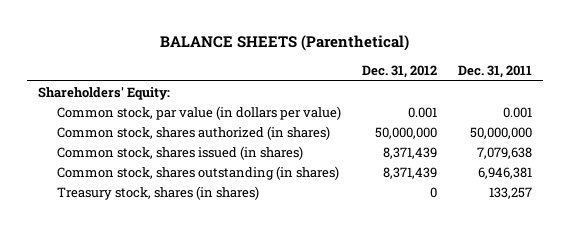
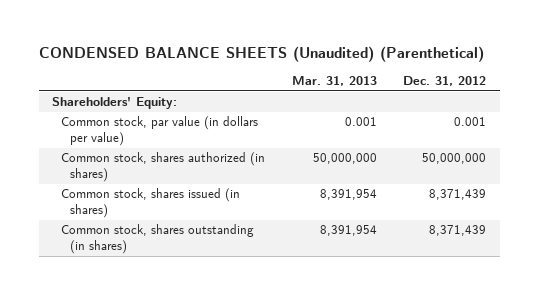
[160,35,410,52] BALANCE SHEETS (Parenthetical) -> [38,46,484,63] CONDENSED BALANCE SHEETS (Unaudited) (Parenthetical)
[458,65,533,79] Dec. 31, 2011 -> none
none -> [291,76,377,87] Mar. 31, 2013
[57,185,260,200] Treasury stock, shares (in shares) -> none

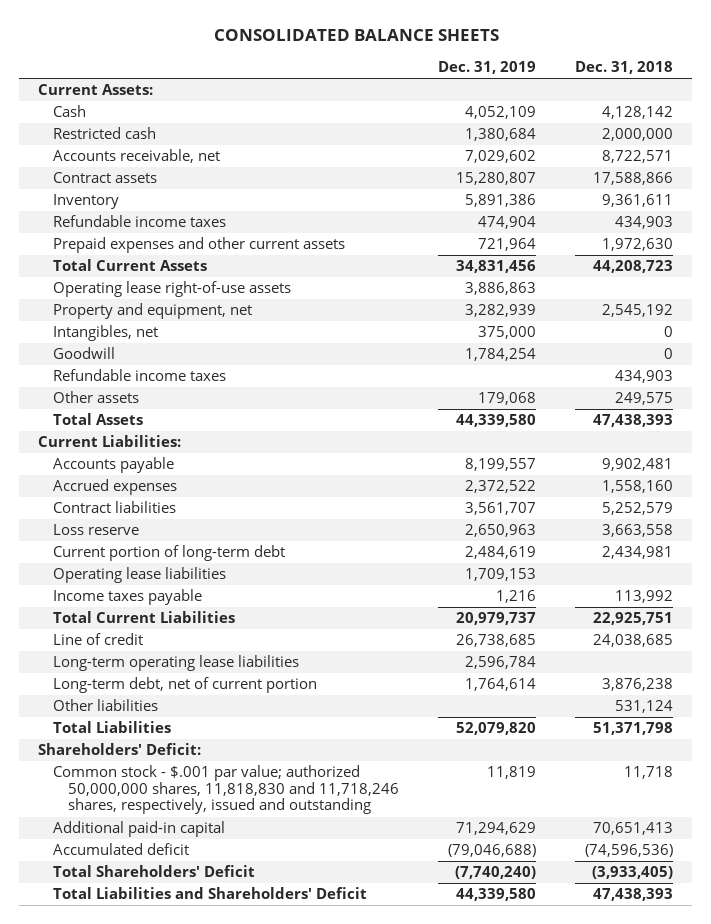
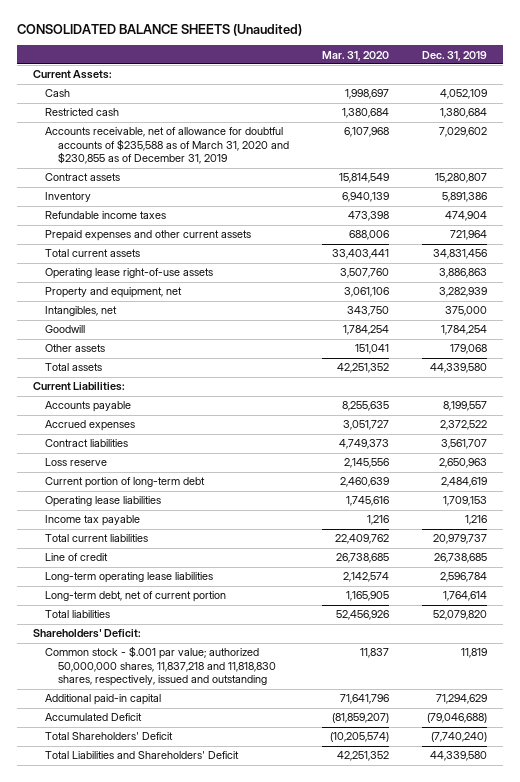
[213,29,499,42] CONSOLIDATED BALANCE SHEETS -> [16,24,302,37] CONSOLIDATED BALANCE SHEETS (Unaudited)
[574,60,673,74] Dec. 31, 2018 -> none
none -> [321,50,389,61] Mar. 31, 2020
[53,149,221,164] Accounts receivable, net -> [45,127,289,165] Accounts receivable, net of allowance for doubtful accounts of $235,588 as of March 31, 2020 and $230,855 as of December 31, 2019
[53,259,208,272] Total Current Assets -> [45,249,141,258] Total current assets
[53,369,227,382] Refundable income taxes -> none
[53,413,144,426] Total Assets -> [45,363,103,372] Total assets
[53,589,203,606] Income taxes payable -> [45,515,141,527] Income tax payable
[53,611,236,624] Total Current Liabilities -> [45,534,149,543] Total current liabilities
[53,699,159,712] Other liabilities -> none
[53,721,172,734] Total Liabilities -> [45,610,111,619] Total liabilities
[53,765,399,815] Common stock - $.001 par value; authorized 50,000,000 shares, 11,818,830 and 11,718,246 shares, respectively, issued and outstanding -> [45,646,276,687] Common stock - $.001 par value; authorized 50,000,000 shares, 11,837,218 and 11,818,830 shares, respectively, issued and outstanding
[53,843,190,856] Accumulated deficit -> [45,713,143,722] Accumulated Deficit

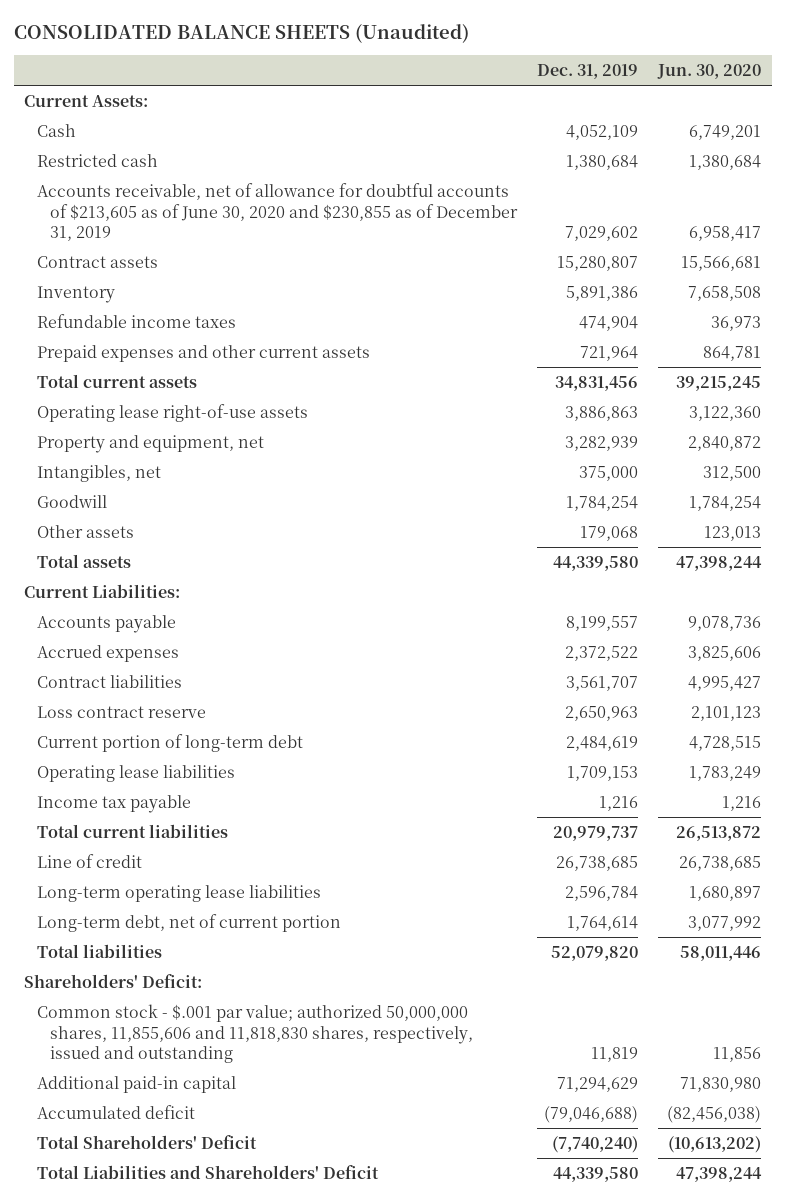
[321,50,389,61] Mar. 31, 2020 -> none
none -> [657,64,762,80] Jun. 30, 2020
[45,127,289,165] Accounts receivable, net of allowance for doubtful accounts of $235,588 as of March 31, 2020 and $230,855 as of December 31, 2019 -> [36,182,518,242] Accounts receivable, net of allowance for doubtful accounts of $213,605 as of June 30, 2020 and $230,855 as of December 31, 2019
[45,458,108,467] Loss reserve -> [36,705,206,718] Loss contract reserve
[45,646,276,687] Common stock - $.001 par value; authorized 50,000,000 shares, 11,837,218 and 11,818,830 shares, respectively, issued and outstanding -> [36,1003,473,1064] Common stock - $.001 par value; authorized 50,000,000 shares, 11,855,606 and 11,818,830 shares, respectively, issued and outstanding
[45,713,143,722] Accumulated Deficit -> [36,1104,195,1119] Accumulated deficit

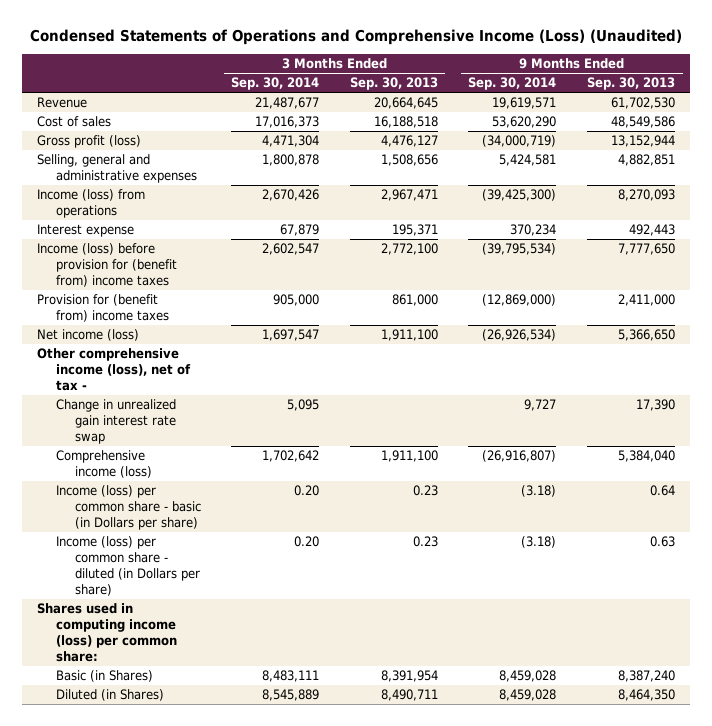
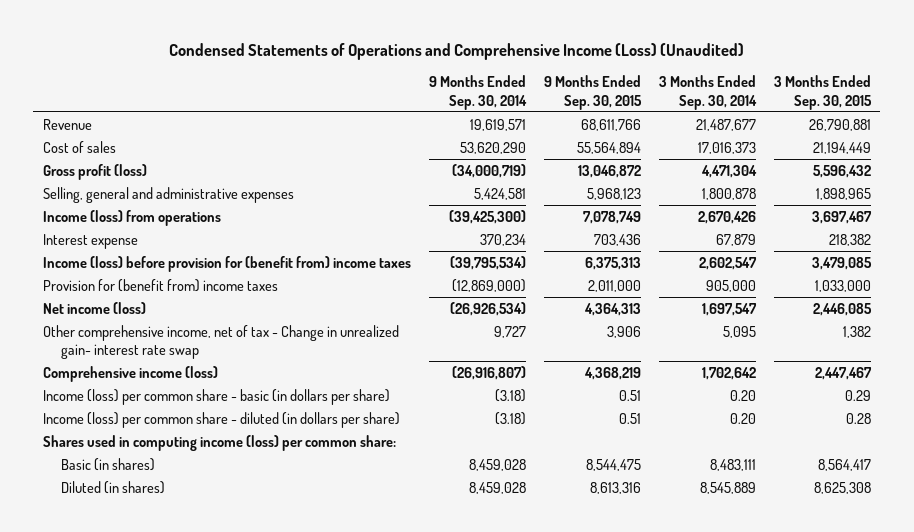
[349,77,438,91] Sep. 30, 2013 -> none
[586,77,675,91] Sep. 30, 2013 -> none
none -> [543,75,642,110] 9 Months Ended Sep. 30, 2015
none -> [774,75,873,110] 3 Months Ended Sep. 30, 2015
[37,348,191,392] Other comprehensive income (loss), net of tax - -> none
[55,399,176,445] Change in unrealized gain interest rate swap -> [42,324,399,359] Other comprehensive income, net of tax - Change in unrealized gain- interest rate swap
[55,485,201,531] Income (loss) per common share - basic (in Dollars per share) -> [42,388,390,405] Income (loss) per common share - basic (in dollars per share)
[55,536,200,597] Income (loss) per common share - diluted (in Dollars per share) -> [42,411,400,428] Income (loss) per common share - diluted (in dollars per share)
[55,670,153,683] Basic (in Shares) -> [61,457,156,471] Basic (in shares)
[55,689,164,702] Diluted (in Shares) -> [61,480,166,494] Diluted (in shares)

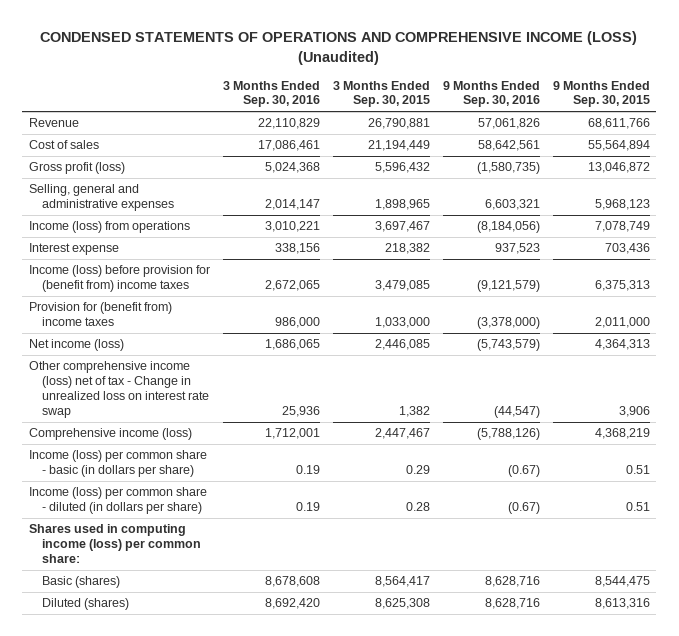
[168,43,744,61] Condensed Statements of Operations and Comprehensive Income (Loss) (Unaudited) -> [40,31,638,65] CONDENSED STATEMENTS OF OPERATIONS AND COMPREHENSIVE INCOME (LOSS) (Unaudited)
[428,75,527,110] 9 Months Ended Sep. 30, 2014 -> none
[659,75,758,110] 3 Months Ended Sep. 30, 2014 -> none
none -> [222,80,320,108] 3 Months Ended Sep. 30, 2016
none -> [442,80,540,108] 9 Months Ended Sep. 30, 2016
[42,324,399,359] Other comprehensive income, net of tax - Change in unrealized gain- interest rate swap -> [28,361,210,418] Other comprehensive income (loss) net of tax - Change in unrealized loss on interest rate swap
[61,457,156,471] Basic (in shares) -> [42,576,121,589] Basic (shares)
[61,480,166,494] Diluted (in shares) -> [42,598,130,611] Diluted (shares)

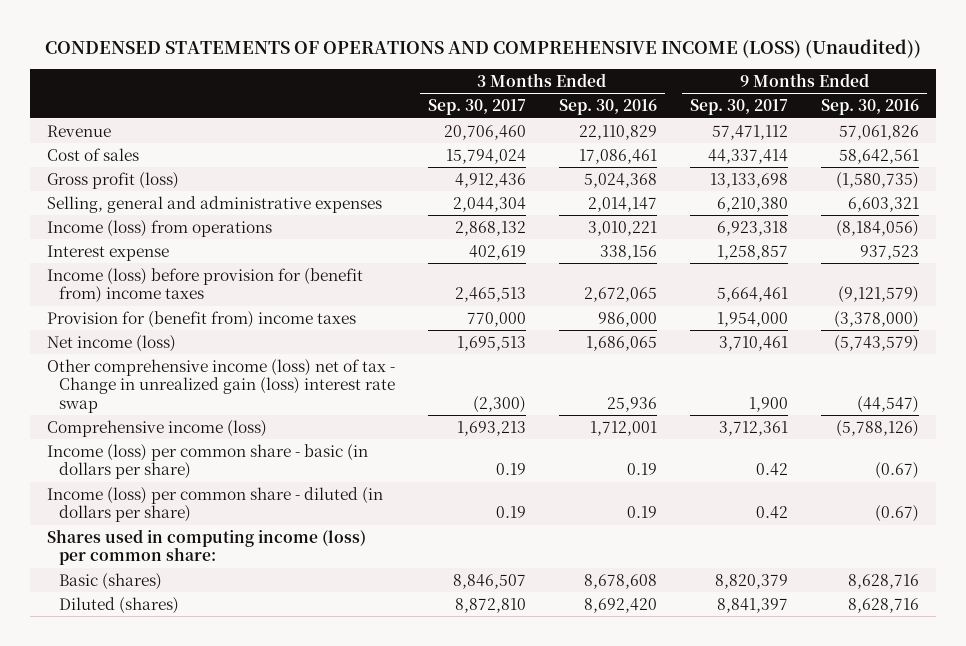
[40,31,638,65] CONDENSED STATEMENTS OF OPERATIONS AND COMPREHENSIVE INCOME (LOSS) (Unaudited) -> [44,39,921,59] CONDENSED STATEMENTS OF OPERATIONS AND COMPREHENSIVE INCOME (LOSS) (Unaudited))
[332,80,430,108] 3 Months Ended Sep. 30, 2015 -> none
[552,80,650,108] 9 Months Ended Sep. 30, 2015 -> none
none -> [427,99,526,116] Sep. 30, 2017
none -> [690,99,789,116] Sep. 30, 2017
[28,361,210,418] Other comprehensive income (loss) net of tax - Change in unrealized loss on interest rate swap -> [46,358,395,413] Other comprehensive income (loss) net of tax - Change in unrealized gain (loss) interest rate swap

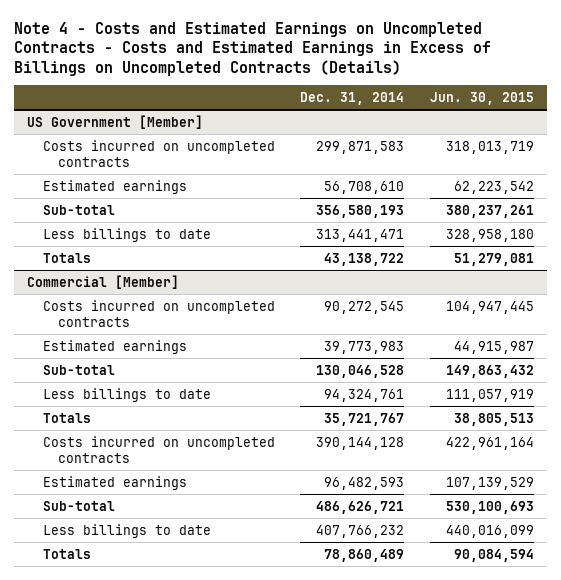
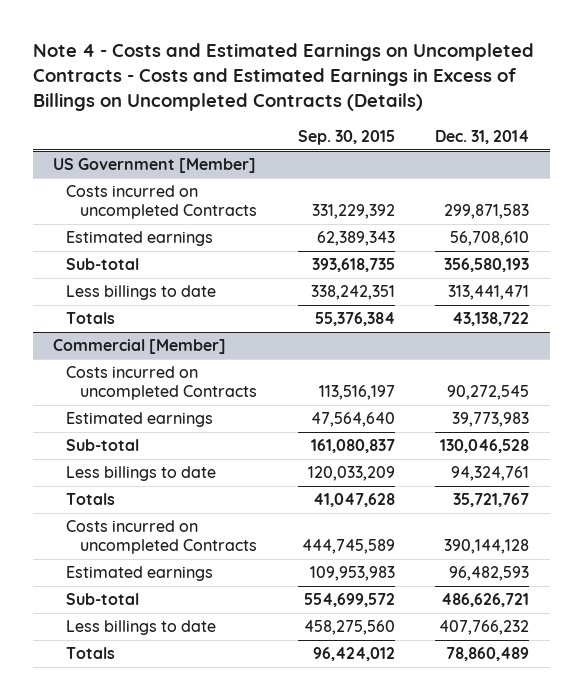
[430,91,535,105] Jun. 30, 2015 -> none
none -> [297,130,395,146] Sep. 30, 2015
[42,139,275,167] Costs incurred on uncompleted contracts -> [66,184,257,220] Costs incurred on uncompleted Contracts
[42,299,275,327] Costs incurred on uncompleted contracts -> [66,365,257,401] Costs incurred on uncompleted Contracts
[42,435,275,463] Costs incurred on uncompleted contracts -> [66,519,257,555] Costs incurred on uncompleted Contracts

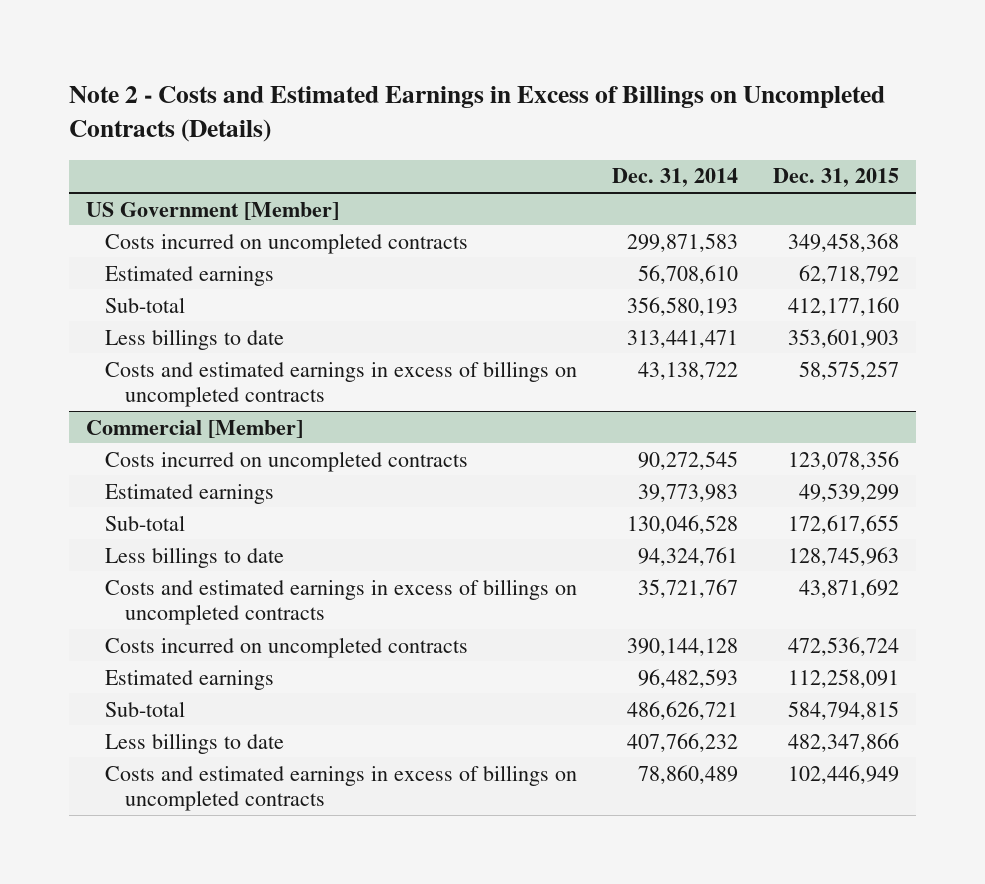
[32,43,534,112] Note 4 - Costs and Estimated Earnings on Uncompleted Contracts - Costs and Estimated Earnings in Excess of Billings on Uncompleted Contracts (Details) -> [68,86,885,143] Note 2 - Costs and Estimated Earnings in Excess of Billings on Uncompleted Contracts (Details)
[297,130,395,146] Sep. 30, 2015 -> none
none -> [772,168,899,188] Dec. 31, 2015
[66,184,257,220] Costs incurred on uncompleted Contracts -> [105,232,469,254] Costs incurred on uncompleted contracts
[66,311,116,324] Totals -> [105,360,578,408] Costs and estimated earnings in excess of billings on uncompleted contracts
[66,365,257,401] Costs incurred on uncompleted Contracts -> [105,450,469,472] Costs incurred on uncompleted contracts
[66,492,116,505] Totals -> [105,578,578,626] Costs and estimated earnings in excess of billings on uncompleted contracts
[66,519,257,555] Costs incurred on uncompleted Contracts -> [105,636,469,658] Costs incurred on uncompleted contracts
[66,646,116,659] Totals -> [105,764,578,812] Costs and estimated earnings in excess of billings on uncompleted contracts

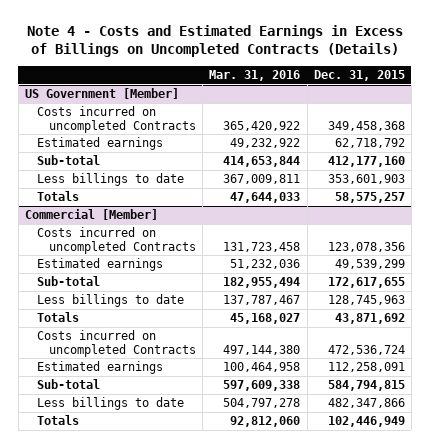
[68,86,885,143] Note 2 - Costs and Estimated Earnings in Excess of Billings on Uncompleted Contracts (Details) -> [26,25,403,58] Note 4 - Costs and Estimated Earnings in Excess of Billings on Uncompleted Contracts (Details)
[611,168,738,188] Dec. 31, 2014 -> none
none -> [209,70,301,82] Mar. 31, 2016
[105,232,469,254] Costs incurred on uncompleted contracts -> [36,106,196,133] Costs incurred on uncompleted Contracts
[105,360,578,408] Costs and estimated earnings in excess of billings on uncompleted contracts -> [36,191,79,202] Totals
[105,450,469,472] Costs incurred on uncompleted contracts -> [36,227,196,254] Costs incurred on uncompleted Contracts
[105,578,578,626] Costs and estimated earnings in excess of billings on uncompleted contracts -> [36,312,79,323] Totals
[105,636,469,658] Costs incurred on uncompleted contracts -> [36,330,196,357] Costs incurred on uncompleted Contracts
[105,764,578,812] Costs and estimated earnings in excess of billings on uncompleted contracts -> [36,415,79,426] Totals

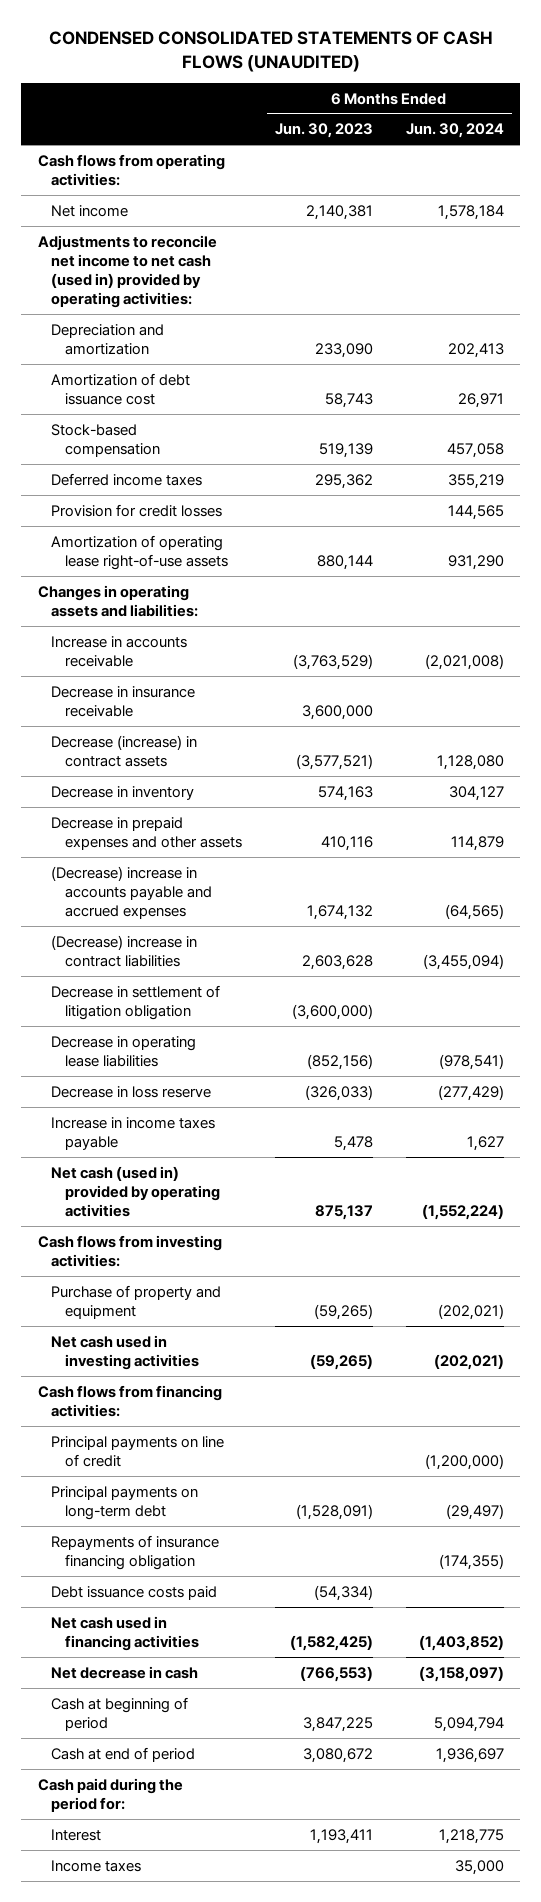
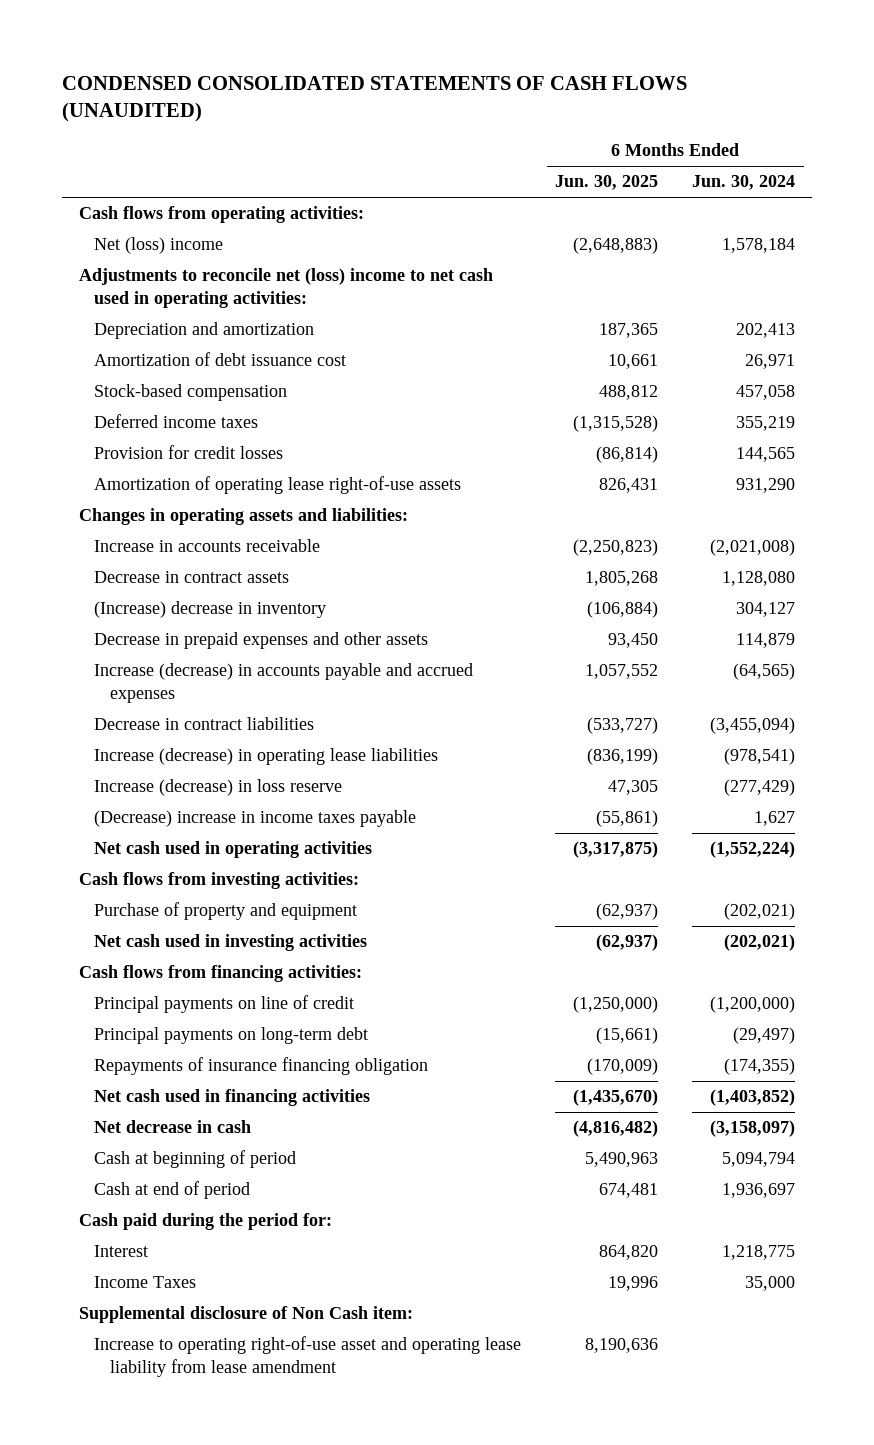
[274,123,373,139] Jun. 30, 2023 -> none
none -> [555,175,659,191] Jun. 30, 2025
[51,204,129,217] Net income -> [94,237,224,255] Net (loss) income
[37,234,217,309] Adjustments to reconcile net income to net cash (used in) provided by operating activities: -> [78,268,493,309] Adjustments to reconcile net (loss) income to net cash used in operating activities:
[51,685,196,717] Decrease in insurance receivable -> none
[51,734,198,767] Decrease (increase) in contract assets -> [94,571,290,584] Decrease in contract assets
[51,785,195,800] Decrease in inventory -> [94,601,327,619] (Increase) decrease in inventory
[51,984,221,1020] Decrease in settlement of litigation obligation -> none
[51,865,213,919] (Decrease) increase in accounts payable and accrued expenses -> [94,663,474,704] Increase (decrease) in accounts payable and accrued expenses
[51,934,198,967] (Decrease) increase in contract liabilities -> [94,717,315,731] Decrease in contract liabilities
[51,1035,197,1067] Decrease in operating lease liabilities -> [94,748,439,766] Increase (decrease) in operating lease liabilities
[51,1085,212,1098] Decrease in loss reserve -> [94,779,343,797] Increase (decrease) in loss reserve
[51,1116,216,1150] Increase in income taxes payable -> [94,810,417,828] (Decrease) increase in income taxes payable
[51,1165,221,1217] Net cash (used in) provided by operating activities -> [94,841,373,859] Net cash used in operating activities
[51,1585,218,1600] Debt issuance costs paid -> none
[51,1859,142,1872] Income taxes -> [94,1276,197,1289] Income Taxes
none -> [78,1306,413,1324] Supplemental disclosure of Non Cash item:
none -> [94,1336,522,1378] Increase to operating right-of-use asset and operating lease liability from lease amendment

